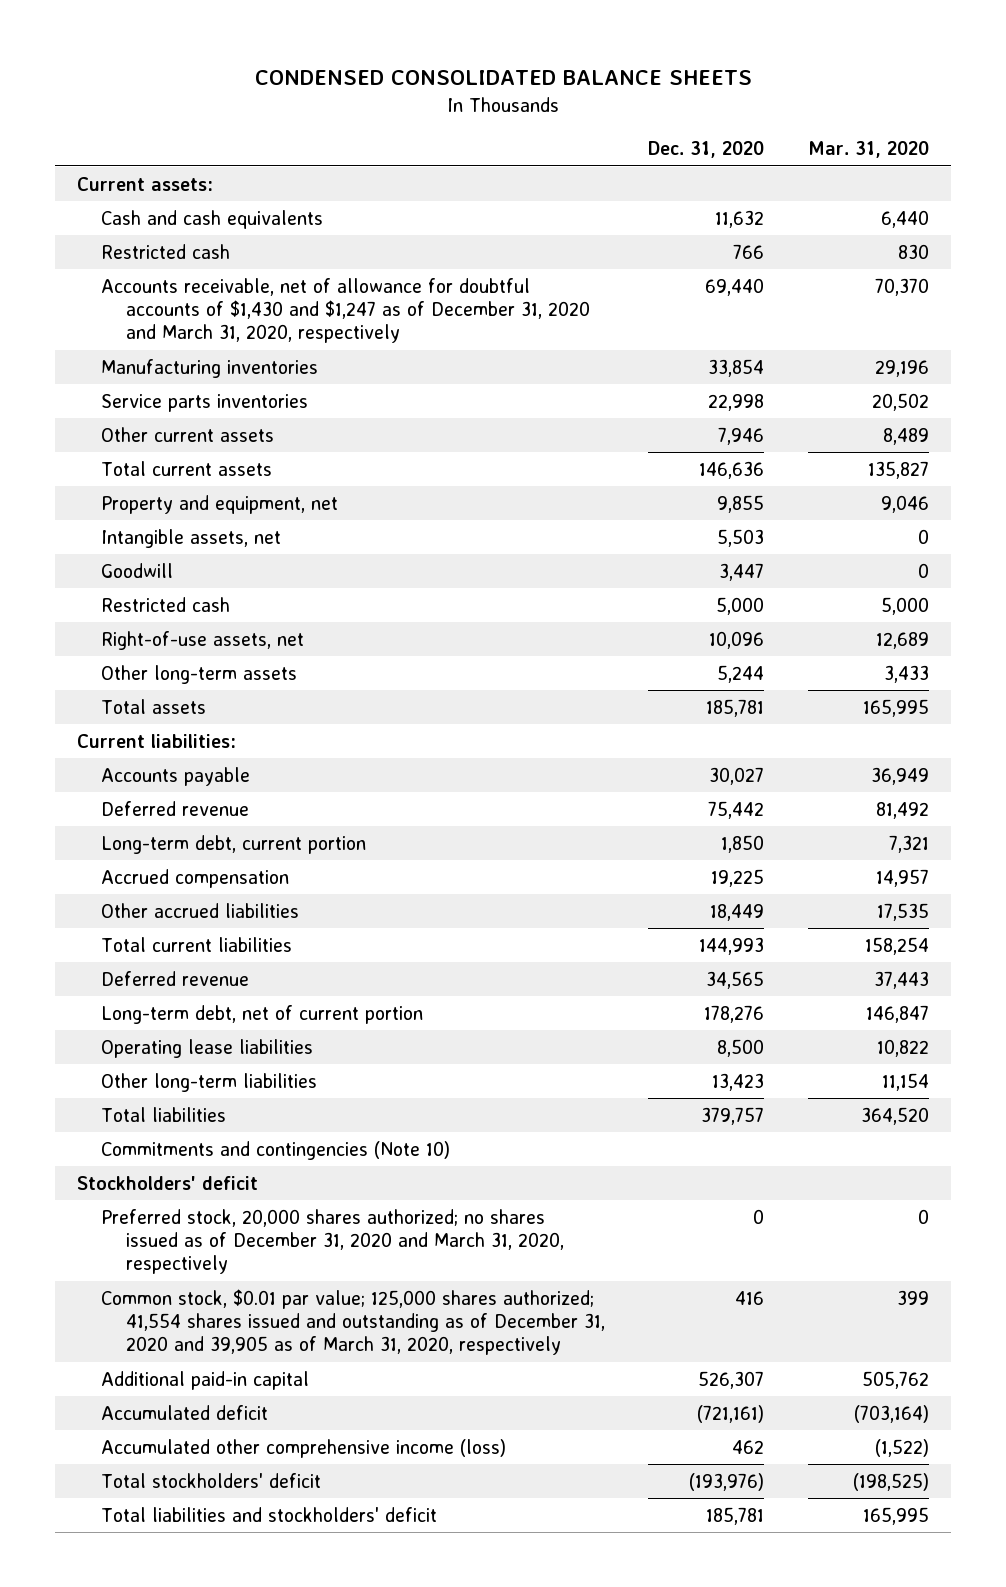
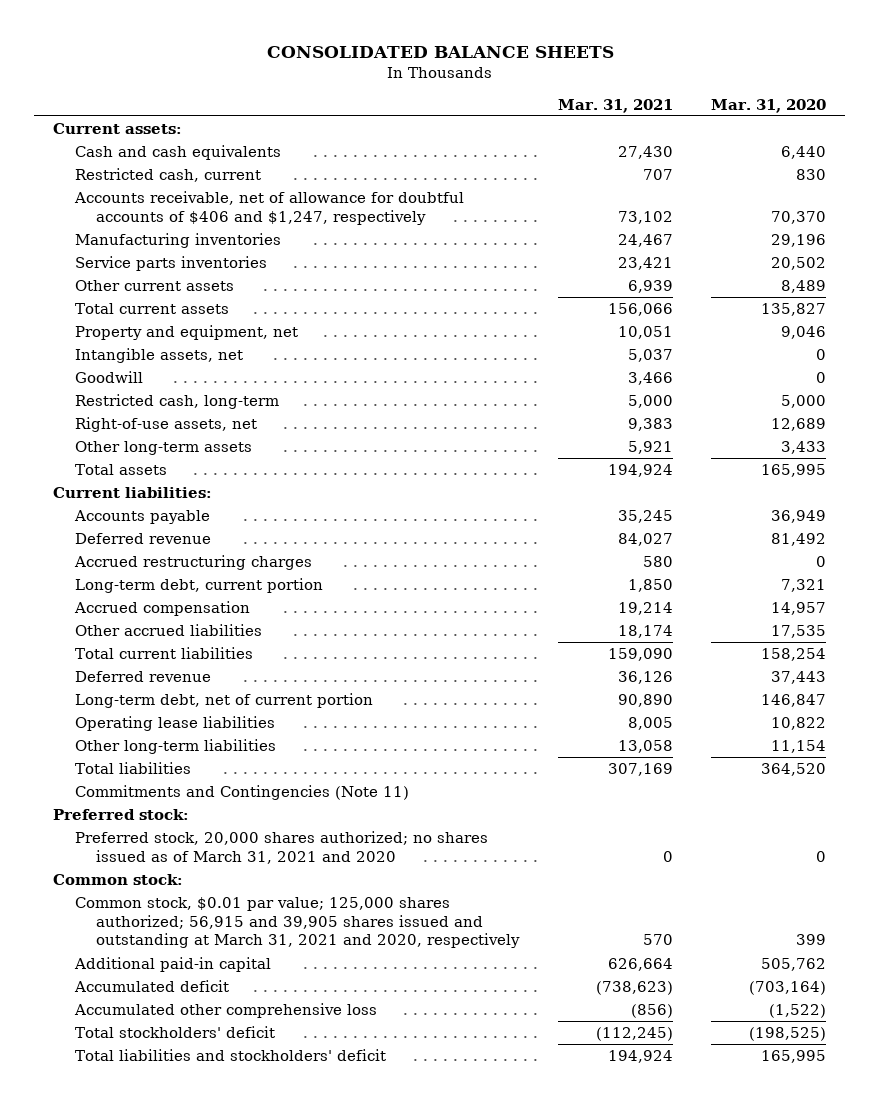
[254,70,752,86] CONDENSED CONSOLIDATED BALANCE SHEETS -> [266,45,614,58] CONSOLIDATED BALANCE SHEETS
[648,141,765,159] Dec. 31, 2020 -> none
none -> [557,98,673,113] Mar. 31, 2021
[101,243,231,259] Restricted cash -> [74,168,261,183] Restricted cash, current
[101,277,591,344] Accounts receivable, net of allowance for doubtful accounts of $1,430 and $1,247 as of December 31, 2020 and March 31, 2020, respectively -> [73,191,464,225] Accounts receivable, net of allowance for doubtful accounts of $406 and $1,247, respectively
[101,596,231,612] Restricted cash -> [74,394,279,410] Restricted cash, long-term
none -> [73,555,312,571] Accrued restructuring charges
[76,1175,258,1190] Stockholders' deficit -> none
[101,1140,451,1160] Commitments and contingencies (Note 10) -> [74,785,409,801] Commitments and Contingencies (Note 11)
none -> [53,809,190,821] Preferred stock:
[101,1208,565,1275] Preferred stock, 20,000 shares authorized; no shares issued as of December 31, 2020 and March 31, 2020, respectively -> [74,831,488,864] Preferred stock, 20,000 shares authorized; no shares issued as of March 31, 2021 and 2020
none -> [53,874,184,886] Common stock:
[101,1288,606,1356] Common stock, $0.01 par value; 125,000 shares authorized; 41,554 shares issued and outstanding as of December 31, 2020 and 39,905 as of March 31, 2020, respectively -> [74,897,521,949] Common stock, $0.01 par value; 125,000 shares authorized; 56,915 and 39,905 shares issued and outstanding at March 31, 2021 and 2020, respectively
[101,1438,507,1458] Accumulated other comprehensive income (loss) -> [73,1003,377,1019] Accumulated other comprehensive loss

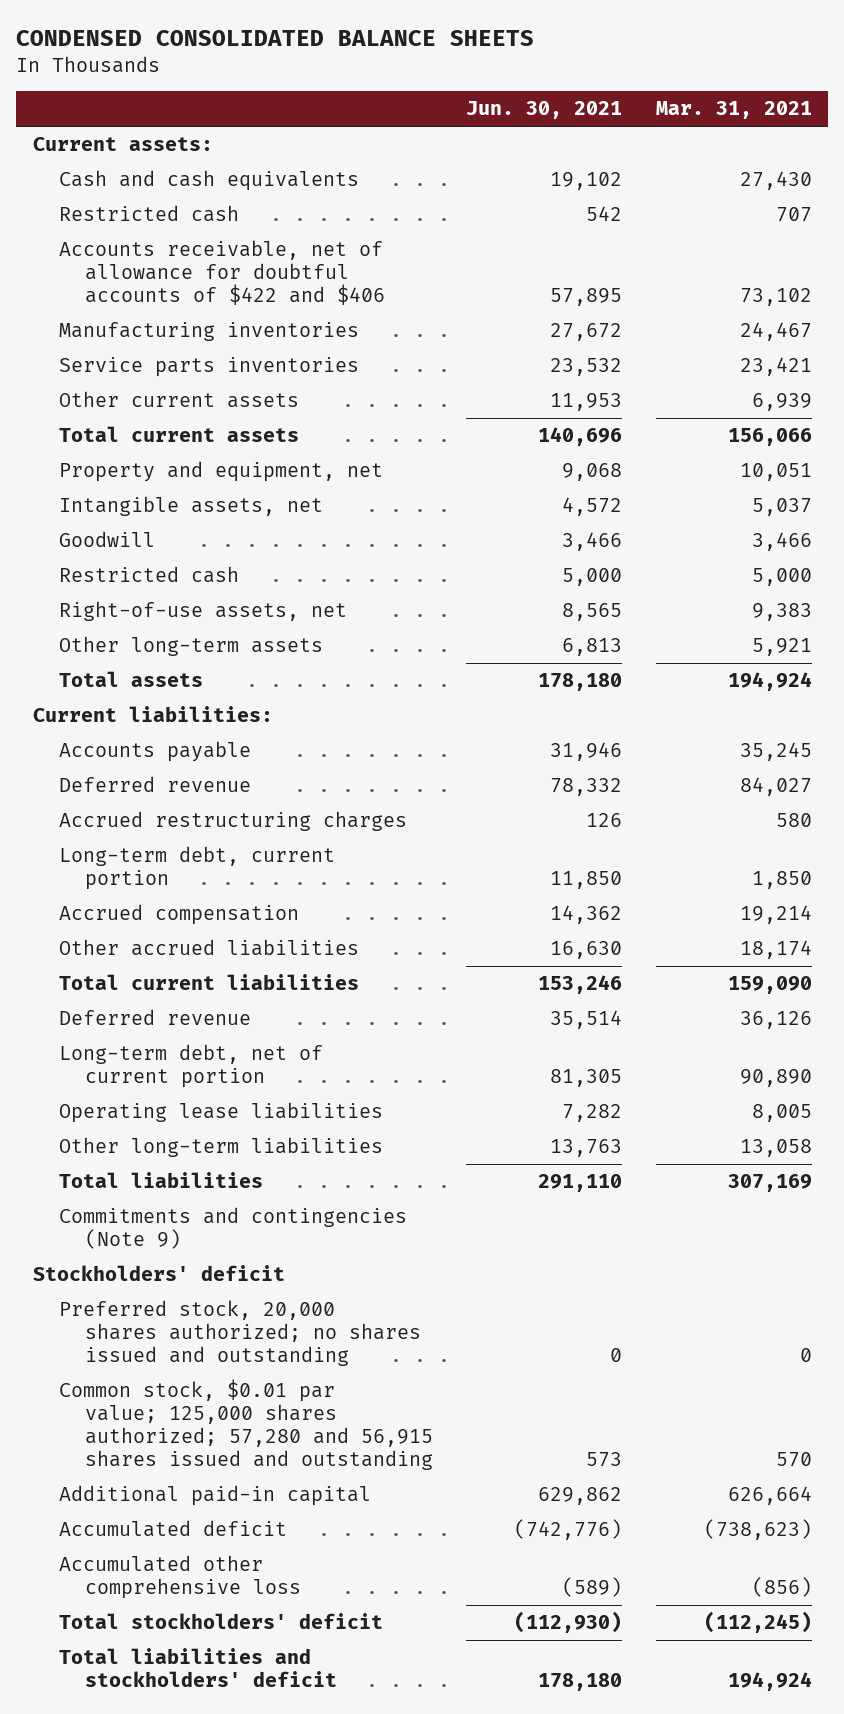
[266,45,614,58] CONSOLIDATED BALANCE SHEETS -> [16,30,535,47] CONDENSED CONSOLIDATED BALANCE SHEETS
[710,98,826,113] Mar. 31, 2020 -> none
none -> [466,101,623,120] Jun. 30, 2021
[74,168,261,183] Restricted cash, current -> [58,205,239,223] Restricted cash
[73,191,464,225] Accounts receivable, net of allowance for doubtful accounts of $406 and $1,247, respectively -> [58,240,386,306] Accounts receivable, net of allowance for doubtful accounts of $422 and $406
[74,394,279,410] Restricted cash, long-term -> [58,566,239,584] Restricted cash
[53,809,190,821] Preferred stock: -> none
[53,874,184,886] Common stock: -> none
[74,785,409,801] Commitments and Contingencies (Note 11) -> [58,1207,407,1250] Commitments and contingencies (Note 9)
none -> [32,1265,285,1282] Stockholders' deficit
[74,831,488,864] Preferred stock, 20,000 shares authorized; no shares issued as of March 31, 2021 and 2020 -> [58,1300,422,1367] Preferred stock, 20,000 shares authorized; no shares issued and outstanding
[74,897,521,949] Common stock, $0.01 par value; 125,000 shares authorized; 56,915 and 39,905 shares issued and outstanding at March 31, 2021 and 2020, respectively -> [58,1379,434,1471] Common stock, $0.01 par value; 125,000 shares authorized; 57,280 and 56,915 shares issued and outstanding

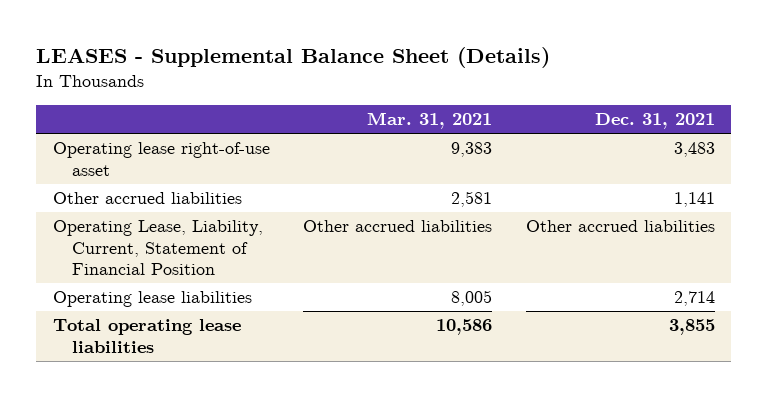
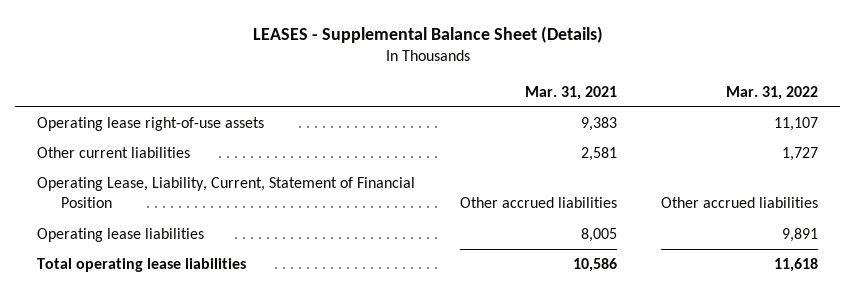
[594,113,715,130] Dec. 31, 2021 -> none
none -> [726,85,819,100] Mar. 31, 2022
[52,142,270,176] Operating lease right-of-use asset -> [37,117,265,132] Operating lease right-of-use assets
[52,192,242,205] Other accrued liabilities -> [37,147,191,159] Other current liabilities

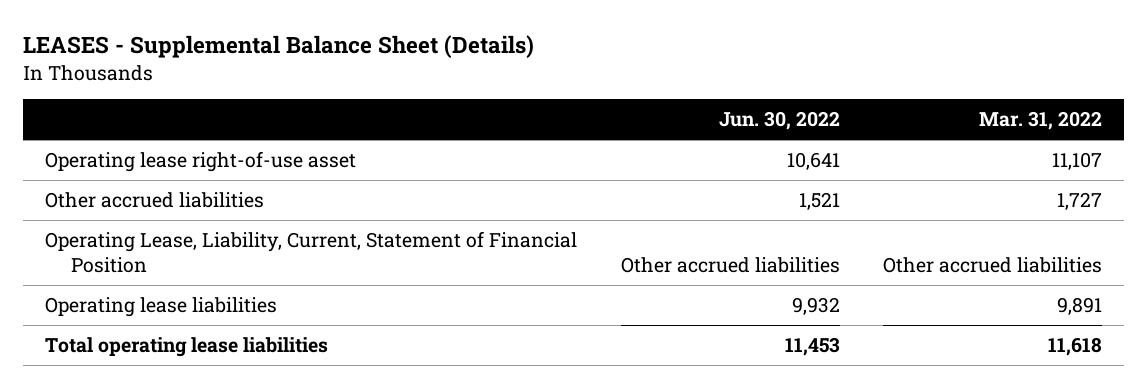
[524,85,617,100] Mar. 31, 2021 -> none
none -> [718,111,840,131] Jun. 30, 2022
[37,117,265,132] Operating lease right-of-use assets -> [44,151,356,173] Operating lease right-of-use asset
[37,147,191,159] Other current liabilities -> [44,192,264,209] Other accrued liabilities

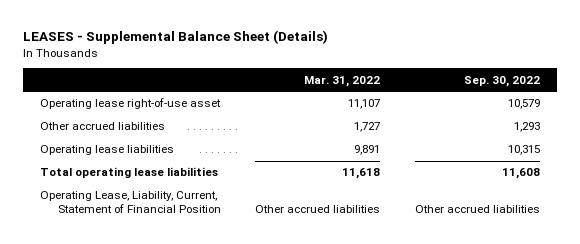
[718,111,840,131] Jun. 30, 2022 -> none
none -> [463,75,540,87] Sep. 30, 2022
[44,231,577,274] Operating Lease, Liability, Current, Statement of Financial Position -> [40,191,221,214] Operating Lease, Liability, Current, Statement of Financial Position

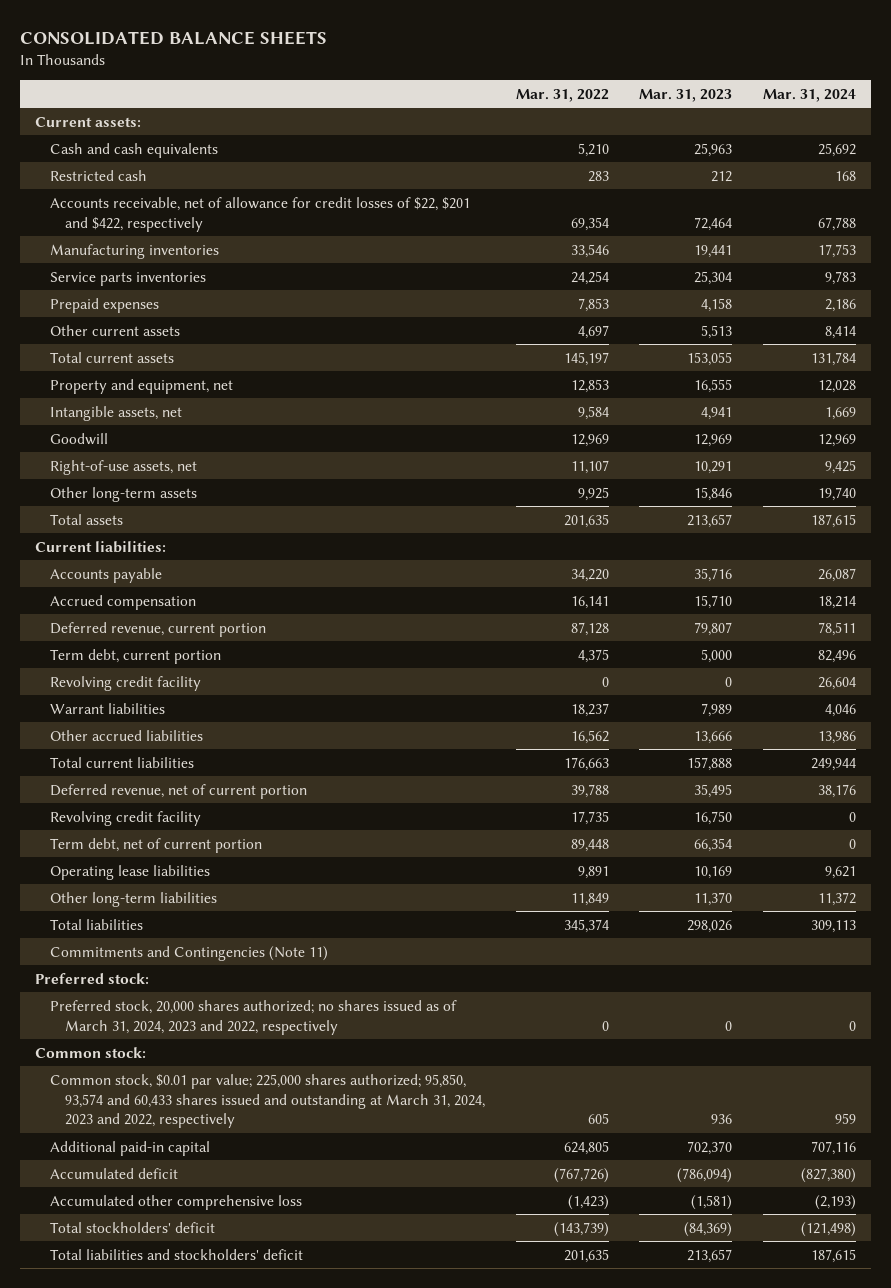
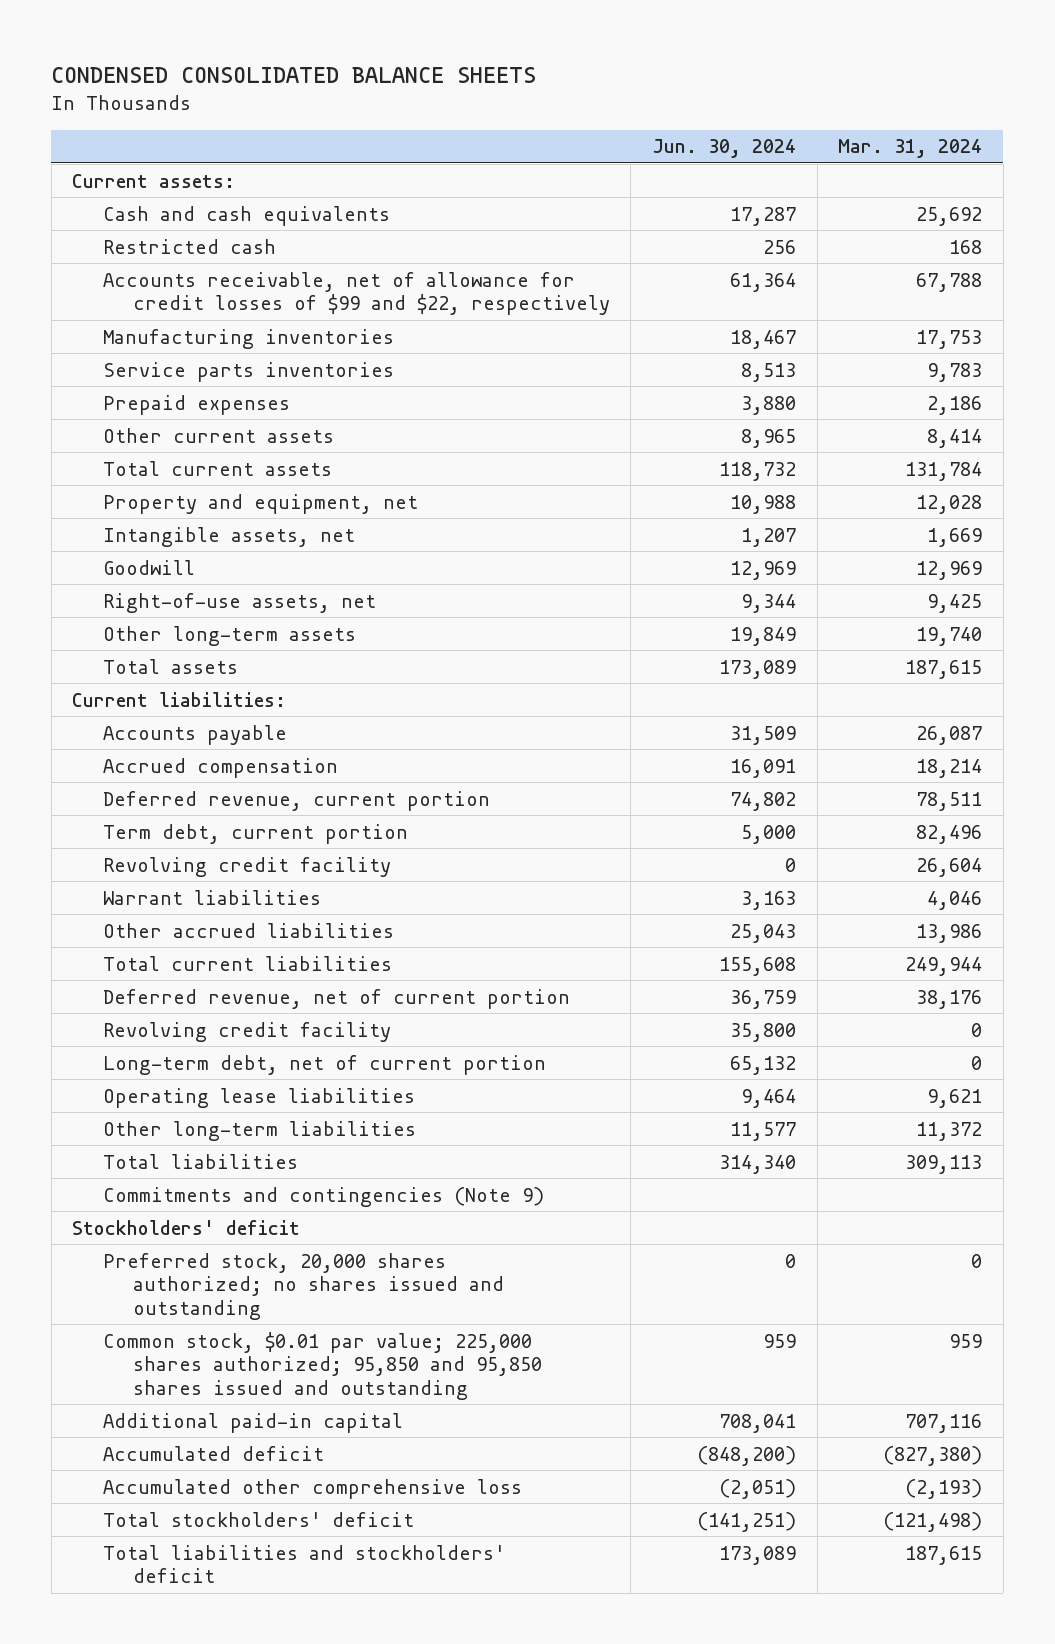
[19,30,327,45] CONSOLIDATED BALANCE SHEETS -> [51,66,537,83] CONDENSED CONSOLIDATED BALANCE SHEETS
[515,88,609,102] Mar. 31, 2022 -> none
[639,88,733,102] Mar. 31, 2023 -> none
none -> [652,139,797,159] Jun. 30, 2024
[50,196,471,232] Accounts receivable, net of allowance for credit losses of $22, $201 and $422, respectively -> [102,271,610,316] Accounts receivable, net of allowance for credit losses of $99 and $22, respectively
[50,837,263,853] Term debt, net of current portion -> [102,1054,546,1075] Long-term debt, net of current portion
[34,972,149,984] Preferred stock: -> none
[34,1046,146,1058] Common stock: -> none
[50,945,329,961] Commitments and Contingencies (Note 11) -> [102,1186,544,1207] Commitments and contingencies (Note 9)
none -> [72,1219,301,1235] Stockholders' deficit
[50,999,458,1035] Preferred stock, 20,000 shares authorized; no shares issued as of March 31, 2024, 2023 and 2022, respectively -> [102,1252,504,1320] Preferred stock, 20,000 shares authorized; no shares issued and outstanding
[50,1073,486,1129] Common stock, $0.01 par value; 225,000 shares authorized; 95,850, 93,574 and 60,433 shares issued and outstanding at March 31, 2024, 2023 and 2022, respectively -> [102,1331,542,1400] Common stock, $0.01 par value; 225,000 shares authorized; 95,850 and 95,850 shares issued and outstanding

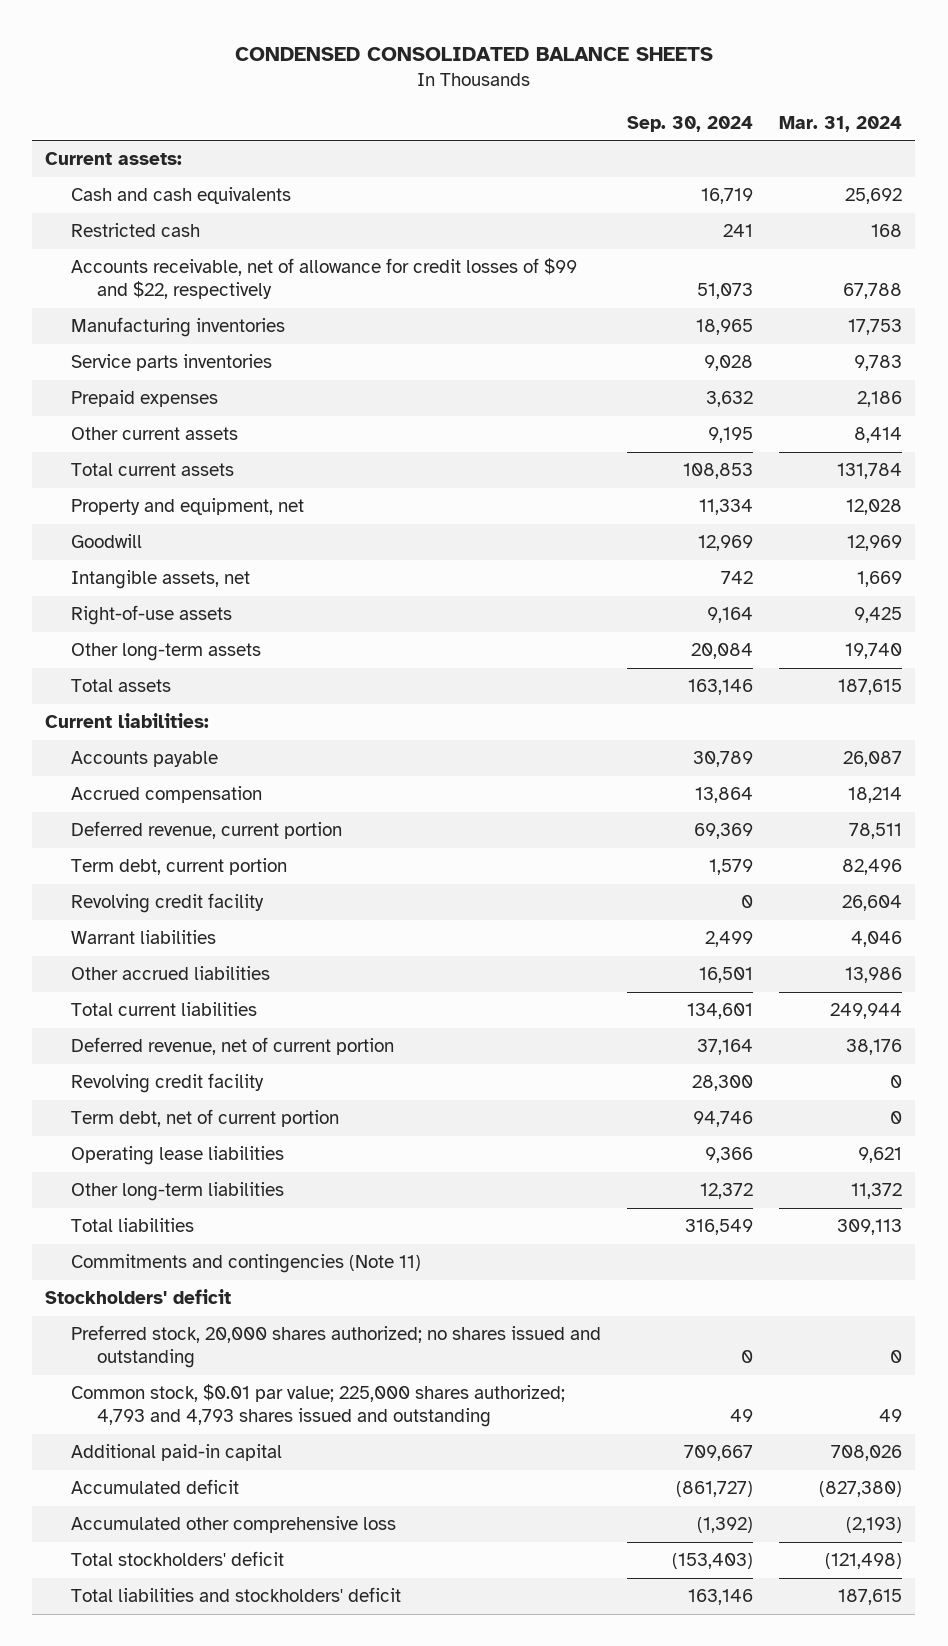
[652,139,797,159] Jun. 30, 2024 -> none
none -> [627,115,754,132] Sep. 30, 2024
[102,526,355,547] Intangible assets, net -> [71,570,251,590] Intangible assets, net
[102,592,376,613] Right-of-use assets, net -> [71,605,233,626] Right-of-use assets
[102,1054,546,1075] Long-term debt, net of current portion -> [71,1109,340,1128] Term debt, net of current portion
[102,1186,544,1207] Commitments and contingencies (Note 9) -> [71,1254,422,1274] Commitments and contingencies (Note 11)
[102,1331,542,1400] Common stock, $0.01 par value; 225,000 shares authorized; 95,850 and 95,850 shares issued and outstanding -> [71,1384,566,1428] Common stock, $0.01 par value; 225,000 shares authorized; 4,793 and 4,793 shares issued and outstanding
[949,1333,983,1348] 959 -> [879,1409,903,1423] 49
[905,1413,983,1433] 707,116 -> [831,1445,903,1462] 708,026

